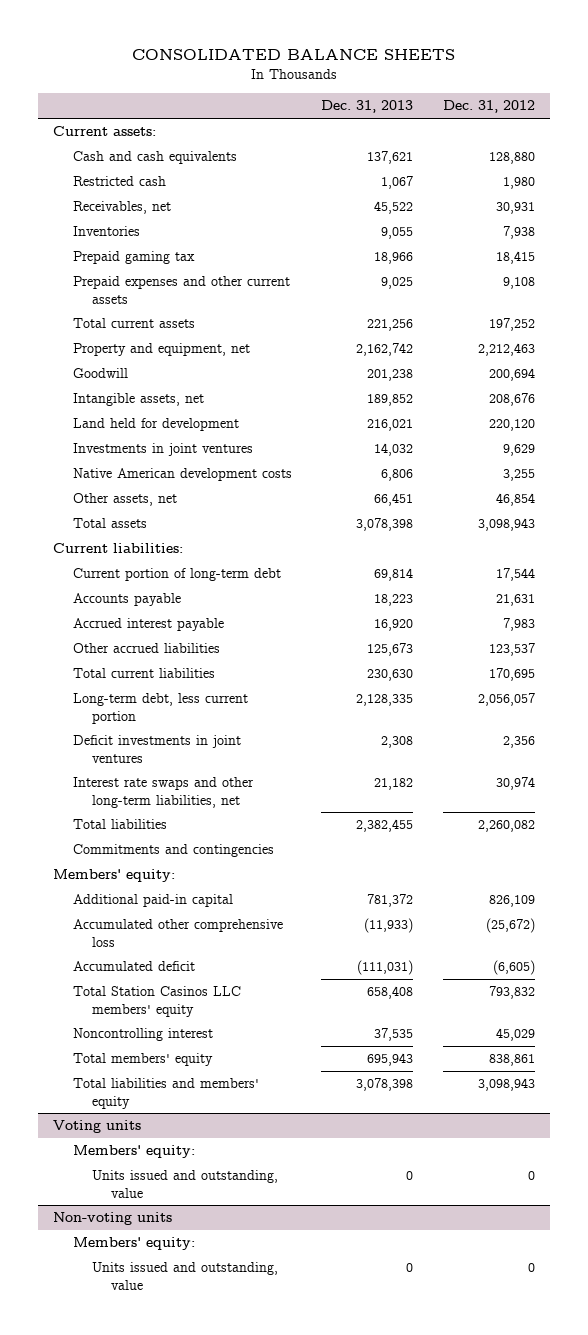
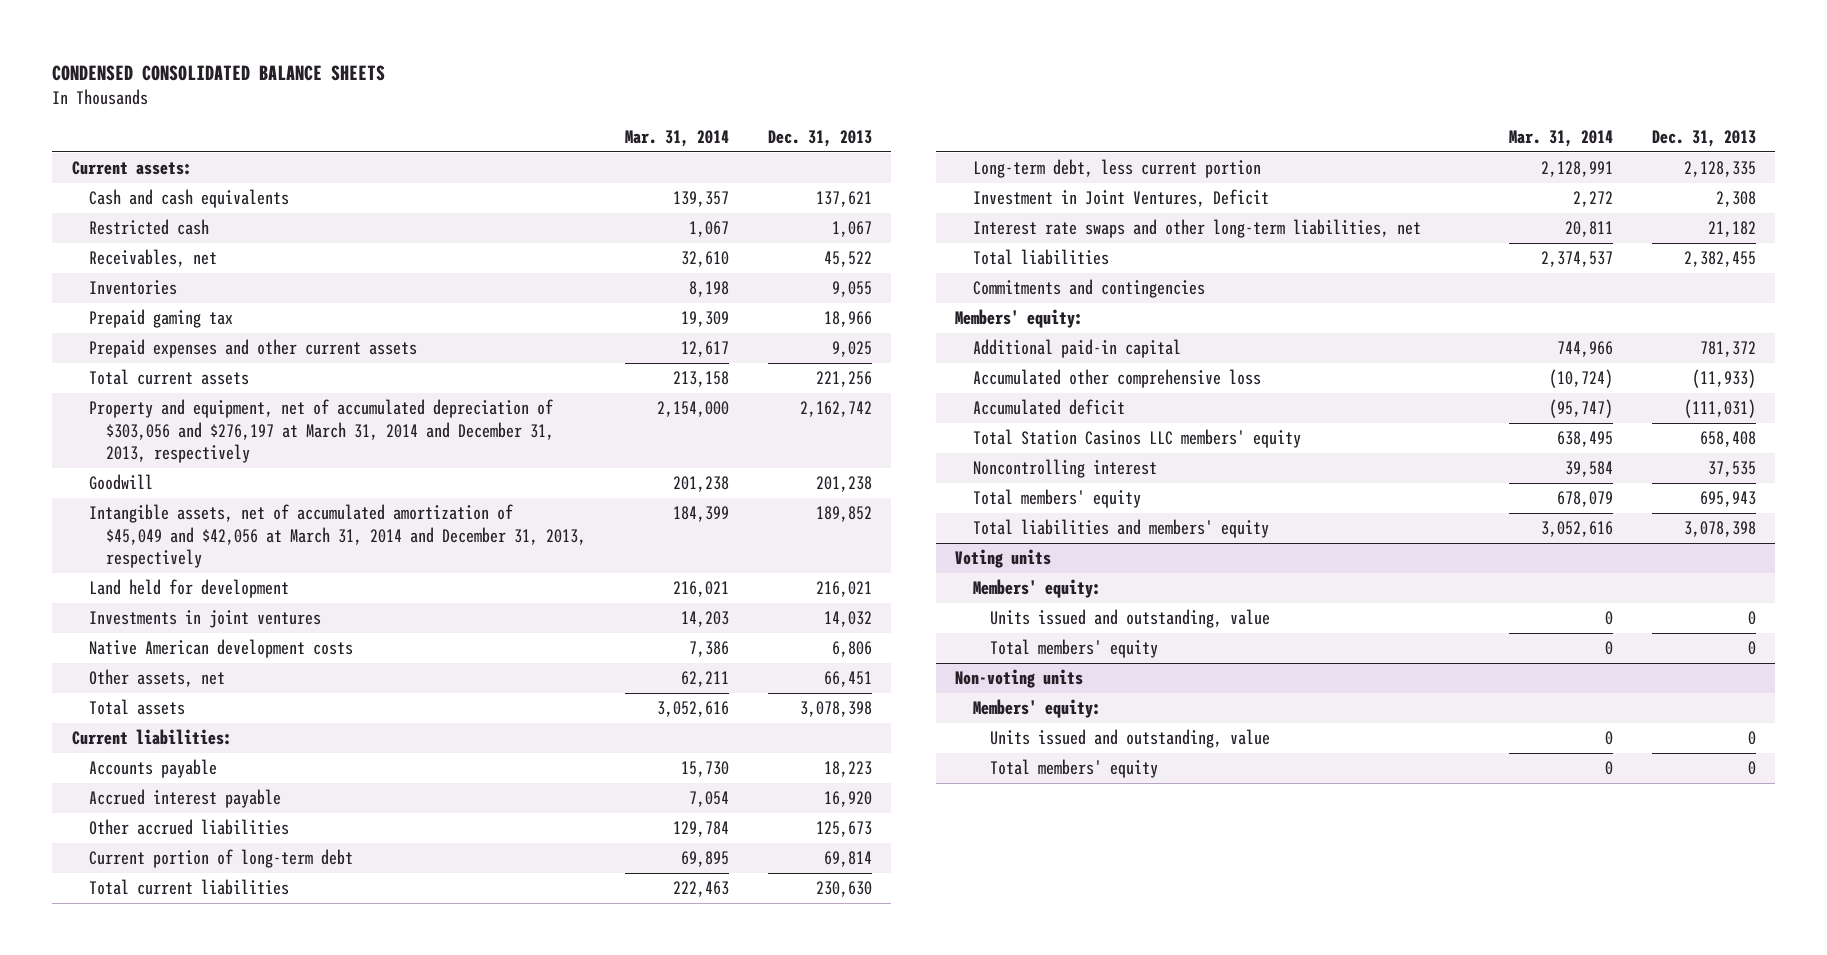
[132,49,456,61] CONSOLIDATED BALANCE SHEETS -> [52,64,386,81] CONDENSED CONSOLIDATED BALANCE SHEETS
[443,100,536,114] Dec. 31, 2012 -> none
none -> [625,129,730,147] Mar. 31, 2014
[72,343,250,357] Property and equipment, net -> [89,399,555,464] Property and equipment, net of accumulated depreciation of $303,056 and $276,197 at March 31, 2014 and December 31, 2013, respectively
[72,393,204,407] Intangible assets, net -> [89,504,587,569] Intangible assets, net of accumulated amortization of $45,049 and $42,056 at March 31, 2014 and December 31, 2013, respectively
[72,568,281,582] Current portion of long-term debt -> [89,849,354,869] Current portion of long-term debt
[72,735,241,763] Deficit investments in joint ventures -> [972,189,1269,208] Investment in Joint Ventures, Deficit
none -> [990,639,1159,659] Total members' equity
none -> [990,759,1159,779] Total members' equity

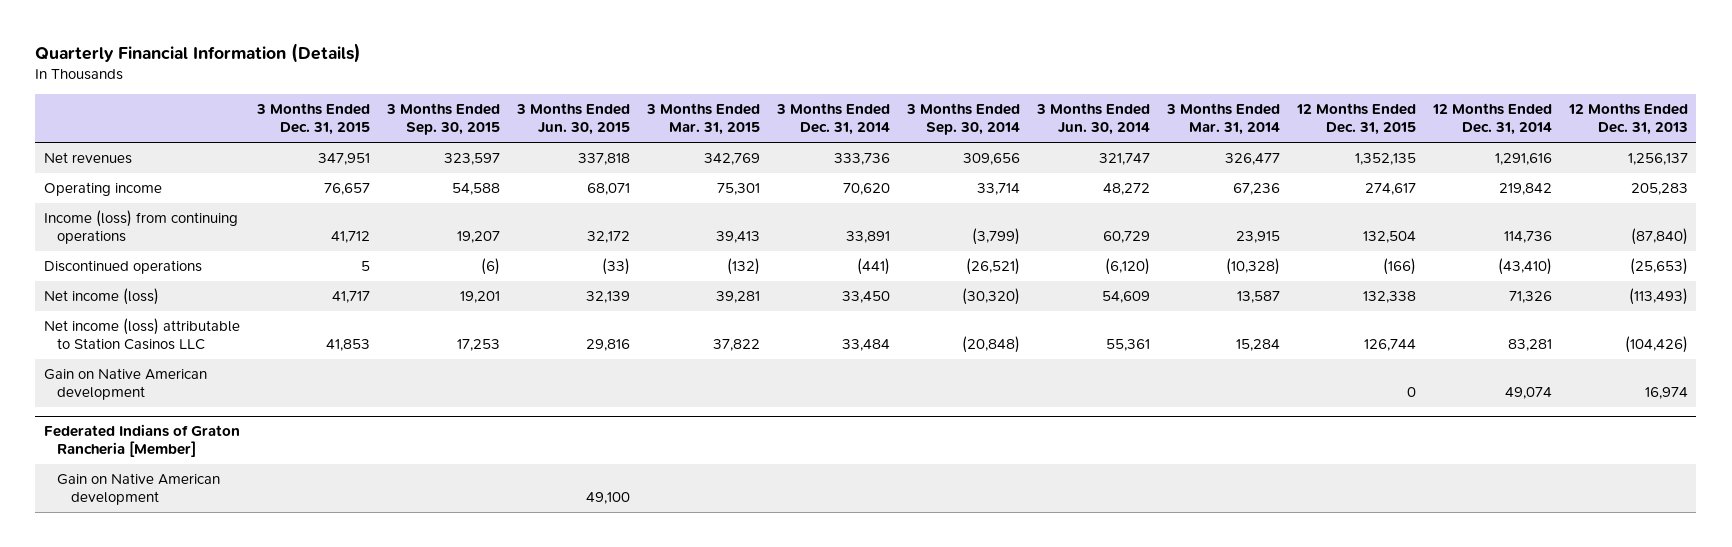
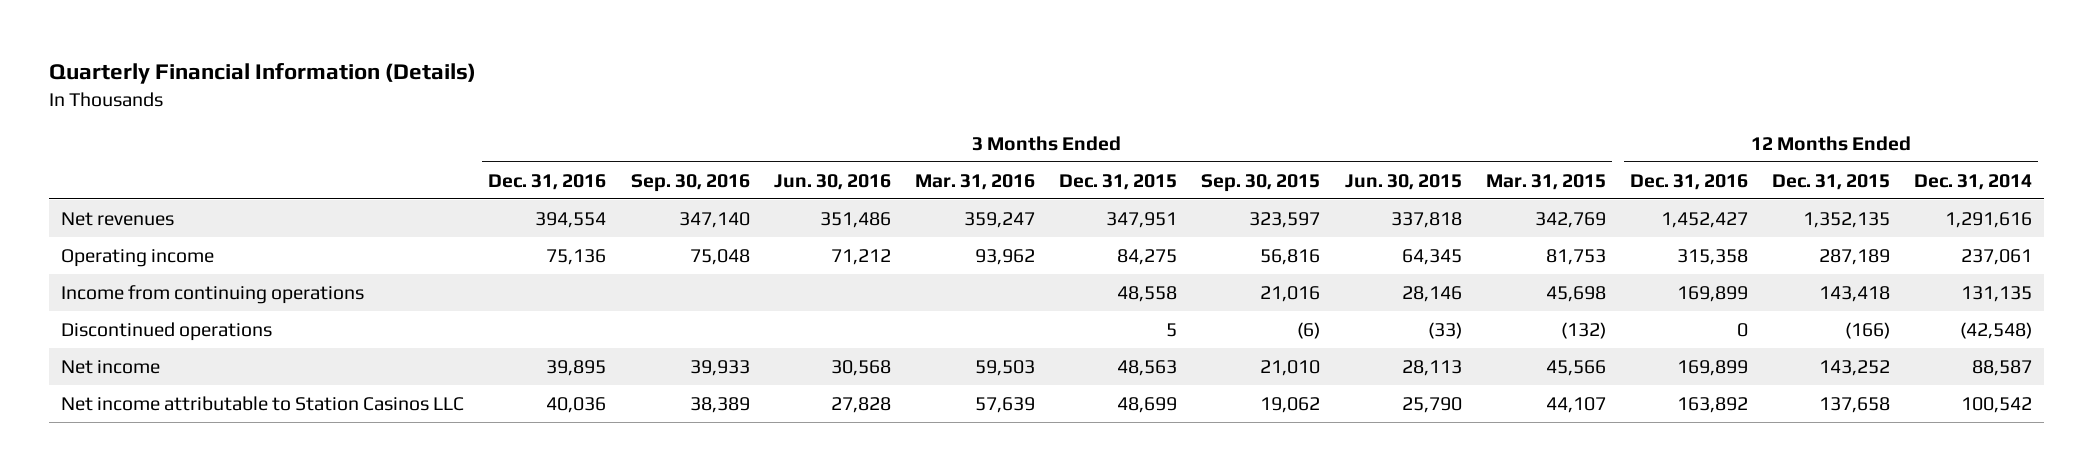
[775,103,890,136] 3 Months Ended Dec. 31, 2014 -> none
[905,103,1020,136] 3 Months Ended Sep. 30, 2014 -> none
[1035,103,1150,136] 3 Months Ended Jun. 30, 2014 -> none
[1165,103,1280,136] 3 Months Ended Mar. 31, 2014 -> none
[1567,103,1688,136] 12 Months Ended Dec. 31, 2013 -> none
none -> [488,173,607,190] Dec. 31, 2016
none -> [630,173,750,192] Sep. 30, 2016
none -> [773,173,891,190] Jun. 30, 2016
none -> [915,173,1036,190] Mar. 31, 2016
none -> [1630,173,1749,190] Dec. 31, 2016
[43,368,207,401] Gain on Native American development -> none
[43,424,240,458] Federated Indians of Graton Rancheria [Member] -> none
[57,473,221,506] Gain on Native American development -> none
[323,183,370,196] 76,657 -> [1117,248,1178,265] 84,275
[451,183,500,196] 54,588 -> [1260,248,1321,265] 56,816
[586,183,630,196] 68,071 -> [1401,248,1462,265] 64,345
[716,183,760,196] 75,301 -> [1545,248,1606,265] 81,753
[1364,183,1416,196] 274,617 -> [1819,248,1891,265] 287,189
[1498,183,1552,196] 219,842 -> [1961,248,2033,265] 237,061
[43,210,238,245] Income (loss) from continuing operations -> [61,284,365,304] Income from continuing operations
[330,231,370,244] 41,712 -> [1117,285,1178,302] 48,558
[456,231,500,244] 19,207 -> [1260,285,1321,302] 21,016
[586,231,630,244] 32,172 -> [1401,285,1462,302] 28,146
[715,231,760,244] 39,413 -> [1545,285,1606,302] 45,698
[1362,231,1416,244] 132,504 -> [1819,285,1891,302] 143,418
[1503,231,1552,244] 114,736 -> [1961,285,2033,302] 131,135
[1497,258,1552,276] (43,410) -> [1960,321,2033,339] (42,548)
[43,288,159,306] Net income (loss) -> [61,359,161,374] Net income
[331,291,370,304] 41,717 -> [1117,359,1178,376] 48,563
[459,291,500,304] 19,201 -> [1260,359,1321,376] 21,010
[585,291,630,304] 32,139 -> [1401,359,1462,376] 28,113
[715,291,760,304] 39,281 -> [1545,359,1606,376] 45,566
[1362,291,1416,304] 132,338 -> [1819,359,1891,376] 143,252
[1508,291,1552,304] 71,326 -> [1972,359,2033,376] 88,587
[43,318,240,351] Net income (loss) attributable to Station Casinos LLC -> [61,395,465,411] Net income attributable to Station Casinos LLC
[325,339,370,352] 41,853 -> [1117,396,1178,413] 48,699
[456,339,500,352] 17,253 -> [1260,396,1321,413] 19,062
[585,339,630,352] 29,816 -> [1401,396,1462,413] 25,790
[712,339,760,352] 37,822 -> [1545,396,1606,413] 44,107
[1363,339,1416,352] 126,744 -> [1819,396,1891,413] 137,658
[1507,339,1552,352] 83,281 -> [1961,396,2033,413] 100,542

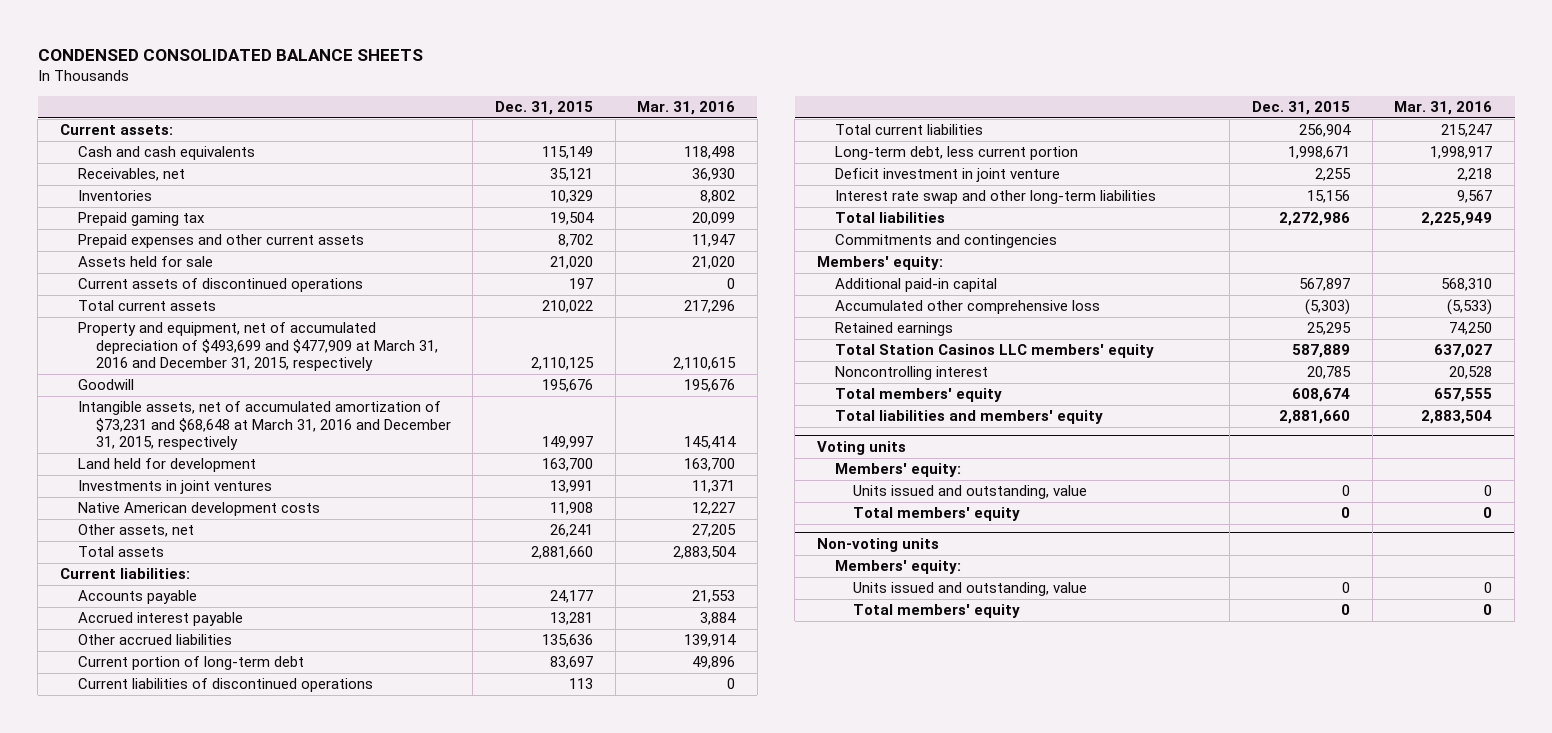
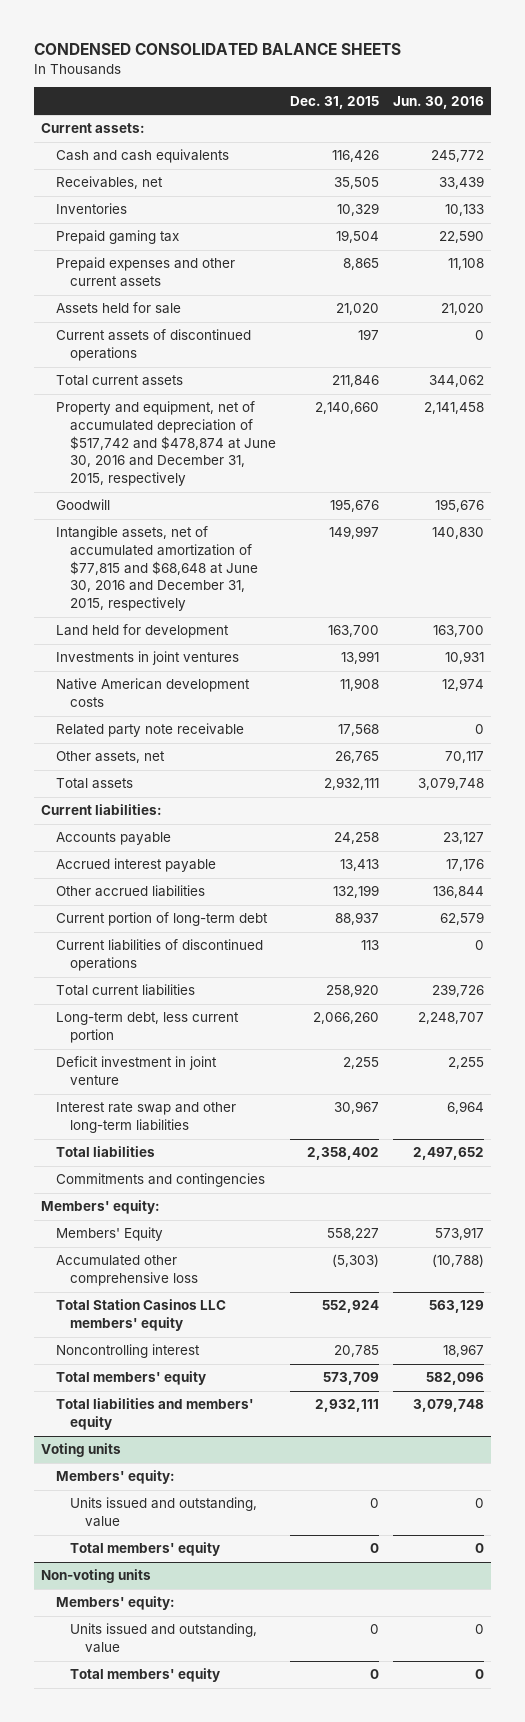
[637,101,736,116] Mar. 31, 2016 -> none
none -> [393,95,485,109] Jun. 30, 2016
[541,146,593,160] 115,149 -> [332,150,380,163] 116,426
[549,168,593,182] 35,121 -> [334,177,380,190] 35,505
[557,234,593,248] 8,702 -> [343,258,380,271] 8,865
[541,300,593,314] 210,022 -> [332,375,380,388] 211,846
[77,322,438,372] Property and equipment, net of accumulated depreciation of $493,699 and $477,909 at March 31, 2016 and December 31, 2015, respectively -> [55,401,277,487] Property and equipment, net of accumulated depreciation of $517,742 and $478,874 at June 30, 2016 and December 31, 2015, respectively
[530,357,594,371] 2,110,125 -> [315,402,380,415] 2,140,660
[77,401,451,451] Intangible assets, net of accumulated amortization of $73,231 and $68,648 at March 31, 2016 and December 31, 2015, respectively -> [55,526,259,612] Intangible assets, net of accumulated amortization of $77,815 and $68,648 at June 30, 2016 and December 31, 2015, respectively
none -> [55,723,244,738] Related party note receivable
[549,524,593,538] 26,241 -> [335,751,380,764] 26,765
[530,546,593,560] 2,881,660 -> [324,777,380,791] 2,932,111
[549,590,593,604] 24,177 -> [334,832,380,845] 24,258
[549,612,593,626] 13,281 -> [340,859,380,872] 13,413
[541,634,593,648] 135,636 -> [333,885,380,899] 132,199
[549,656,593,670] 83,697 -> [335,912,380,926] 88,937
[1299,124,1352,138] 256,904 -> [326,984,380,998] 258,920
[1288,146,1351,160] 1,998,671 -> [313,1012,380,1025] 2,066,260
[1307,190,1351,204] 15,156 -> [334,1101,380,1115] 30,967
[1279,212,1351,227] 2,272,986 -> [307,1147,380,1161] 2,358,402
[834,278,997,293] Additional paid-in capital -> none
none -> [55,1227,163,1242] Members' Equity
[834,322,953,337] Retained earnings -> none
[1292,344,1351,359] 587,889 -> [322,1300,380,1314] 552,924
[1292,388,1351,403] 608,674 -> [323,1372,380,1386] 573,709
[1279,410,1351,425] 2,881,660 -> [315,1399,380,1413] 2,932,111

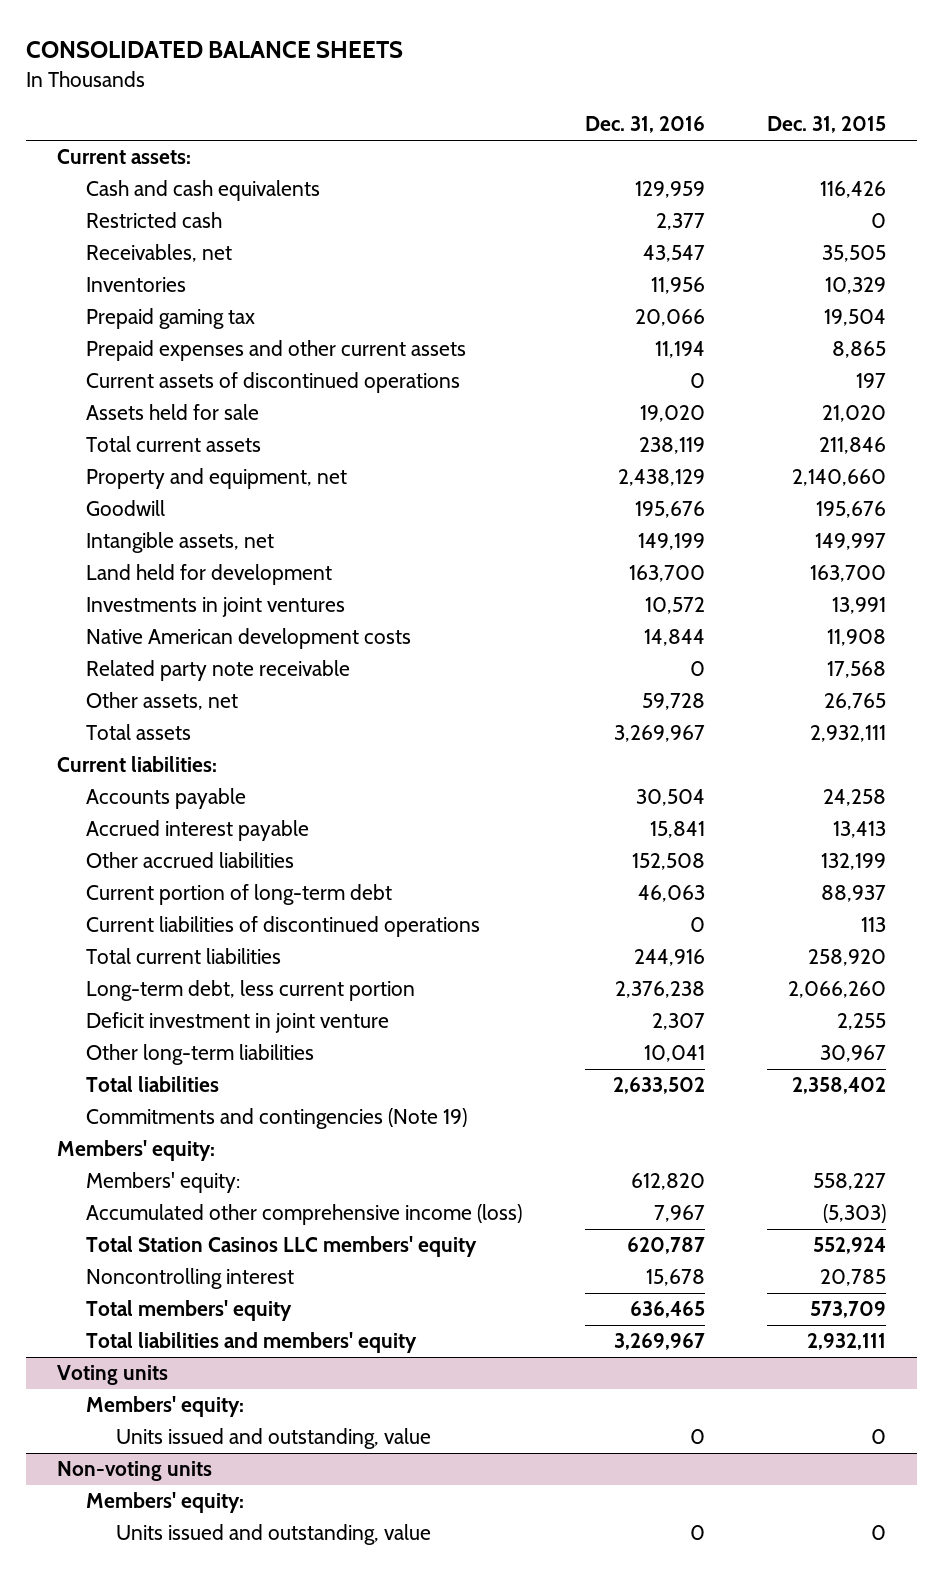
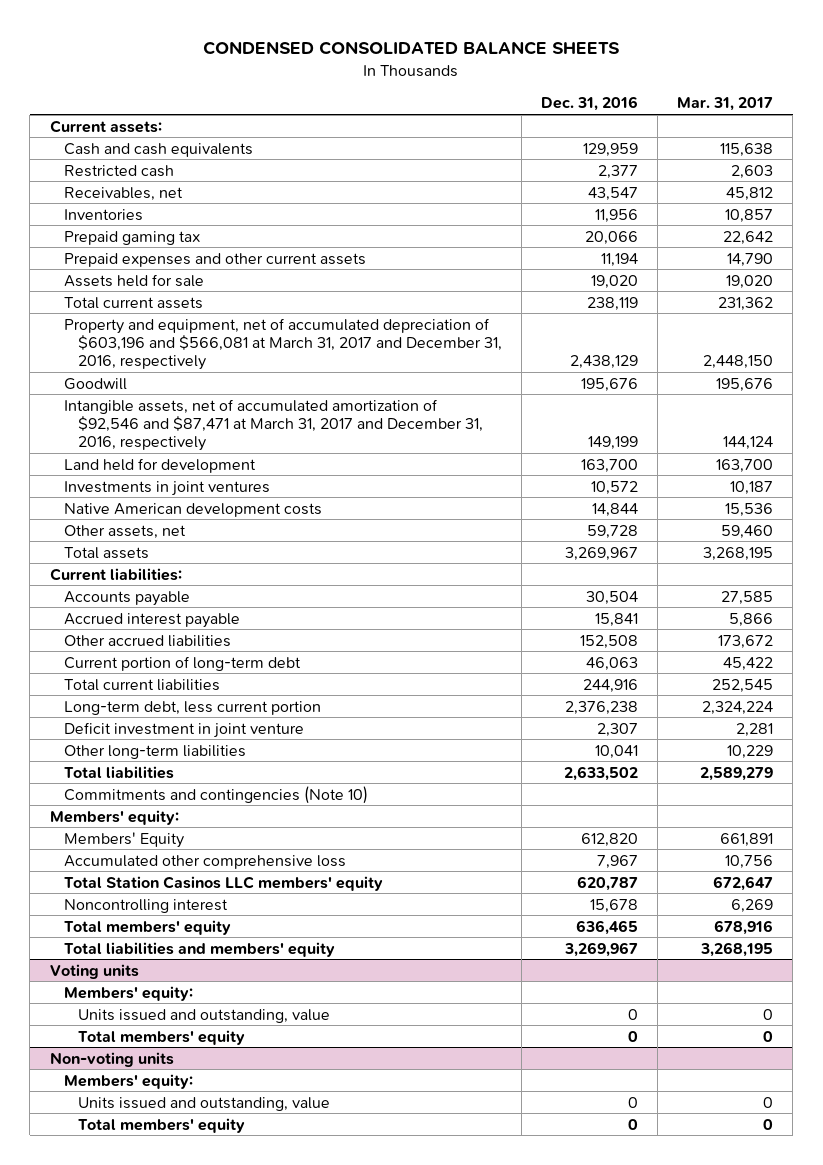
[25,41,403,59] CONSOLIDATED BALANCE SHEETS -> [203,41,621,56] CONDENSED CONSOLIDATED BALANCE SHEETS
[766,116,886,134] Dec. 31, 2015 -> none
none -> [676,97,773,112] Mar. 31, 2017
[86,372,461,394] Current assets of discontinued operations -> none
[86,468,348,490] Property and equipment, net -> [63,317,502,371] Property and equipment, net of accumulated depreciation of $603,196 and $566,081 at March 31, 2017 and December 31, 2016, respectively
[86,532,275,554] Intangible assets, net -> [63,398,483,452] Intangible assets, net of accumulated amortization of $92,546 and $87,471 at March 31, 2017 and December 31, 2016, respectively
[86,660,351,682] Related party note receivable -> none
[86,916,481,938] Current liabilities of discontinued operations -> none
[86,1108,468,1130] Commitments and contingencies (Note 19) -> [63,785,368,804] Commitments and contingencies (Note 10)
[86,1172,241,1194] Members' equity: -> [63,831,184,848] Members' Equity
[86,1204,523,1226] Accumulated other comprehensive income (loss) -> [63,854,346,869] Accumulated other comprehensive loss
none -> [77,1029,245,1045] Total members' equity
none -> [77,1117,245,1133] Total members' equity

